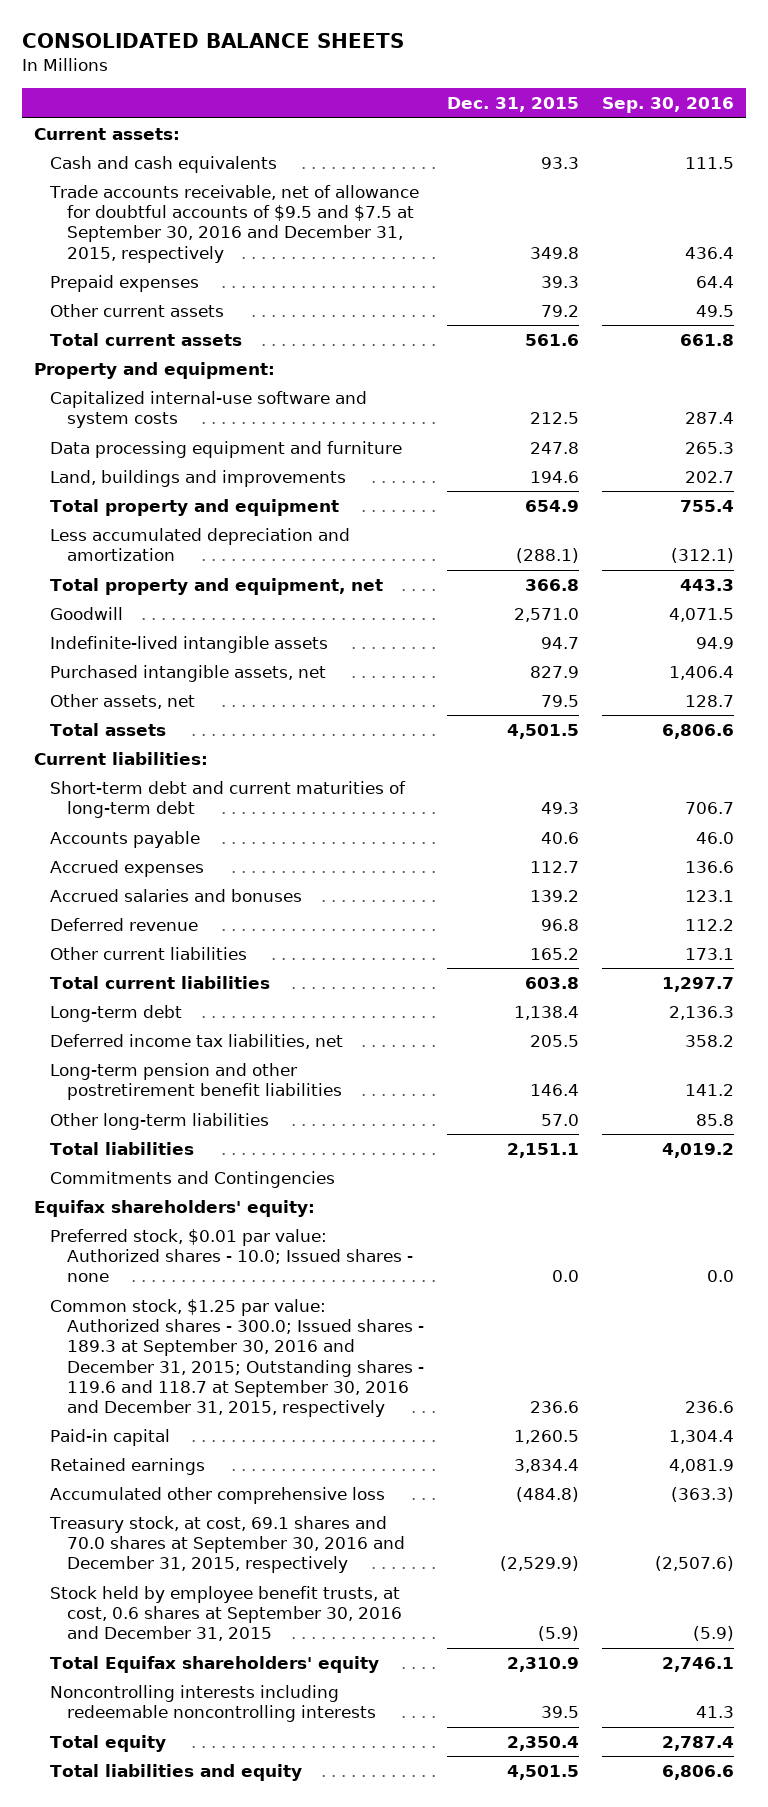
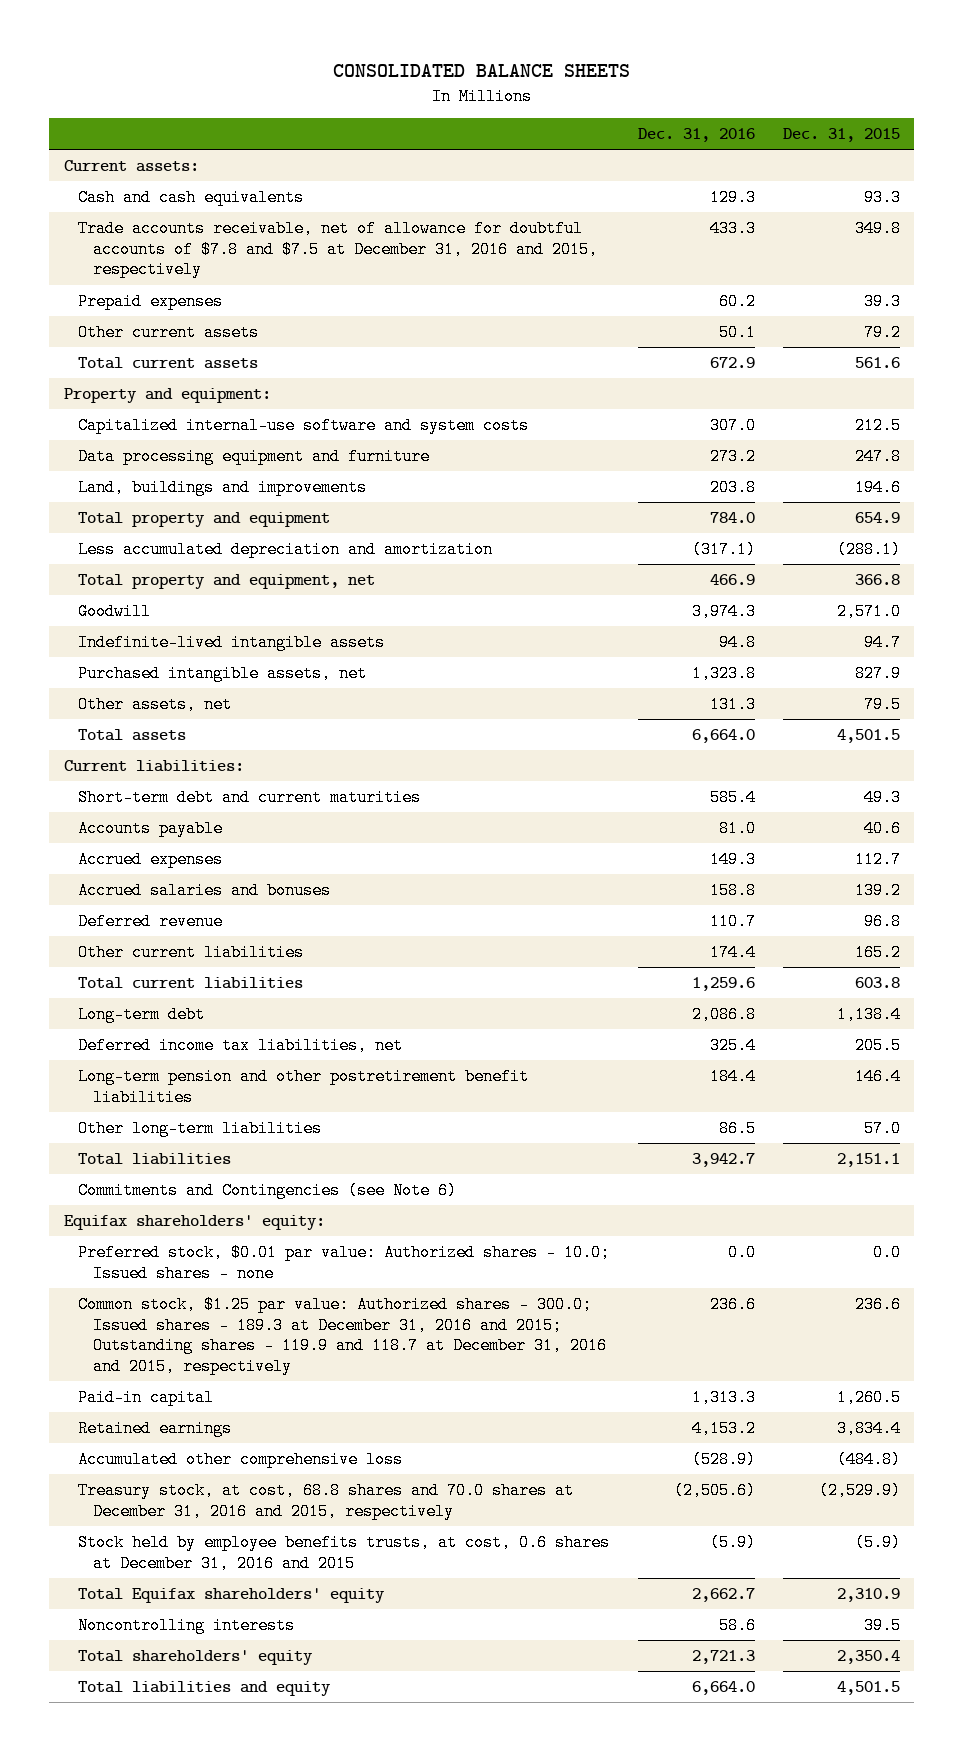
[602,97,735,114] Sep. 30, 2016 -> none
none -> [637,128,755,143] Dec. 31, 2016
[49,184,420,263] Trade accounts receivable, net of allowance for doubtful accounts of $9.5 and $7.5 at September 30, 2016 and December 31, 2015, respectively -> [78,219,599,279] Trade accounts receivable, net of allowance for doubtful accounts of $7.8 and $7.5 at December 31, 2016 and 2015, respectively
[50,780,407,819] Short-term debt and current maturities of long-term debt -> [78,788,422,806] Short-term debt and current maturities
[50,1170,336,1188] Commitments and Contingencies -> [78,1181,458,1199] Commitments and Contingencies (see Note 6)
[50,1298,425,1417] Common stock, $1.25 par value: Authorized shares - 300.0; Issued shares - 189.3 at September 30, 2016 and December 31, 2015; Outstanding shares - 119.6 and 118.7 at September 30, 2016 and December 31, 2015, respectively -> [78,1295,608,1376] Common stock, $1.25 par value: Authorized shares - 300.0; Issued shares - 189.3 at December 31, 2016 and 2015; Outstanding shares - 119.9 and 118.7 at December 31, 2016 and 2015, respectively
[49,1515,406,1574] Treasury stock, at cost, 69.1 shares and 70.0 shares at September 30, 2016 and December 31, 2015, respectively -> [78,1481,575,1520] Treasury stock, at cost, 68.8 shares and 70.0 shares at December 31, 2016 and 2015, respectively
[50,1585,403,1642] Stock held by employee benefit trusts, at cost, 0.6 shares at September 30, 2016 and December 31, 2015 -> [78,1533,611,1572] Stock held by employee benefits trusts, at cost, 0.6 shares at December 31, 2016 and 2015
[50,1684,377,1723] Noncontrolling interests including redeemable noncontrolling interests -> [78,1616,296,1634] Noncontrolling interests
[50,1734,167,1752] Total equity -> [78,1649,314,1665] Total shareholders' equity

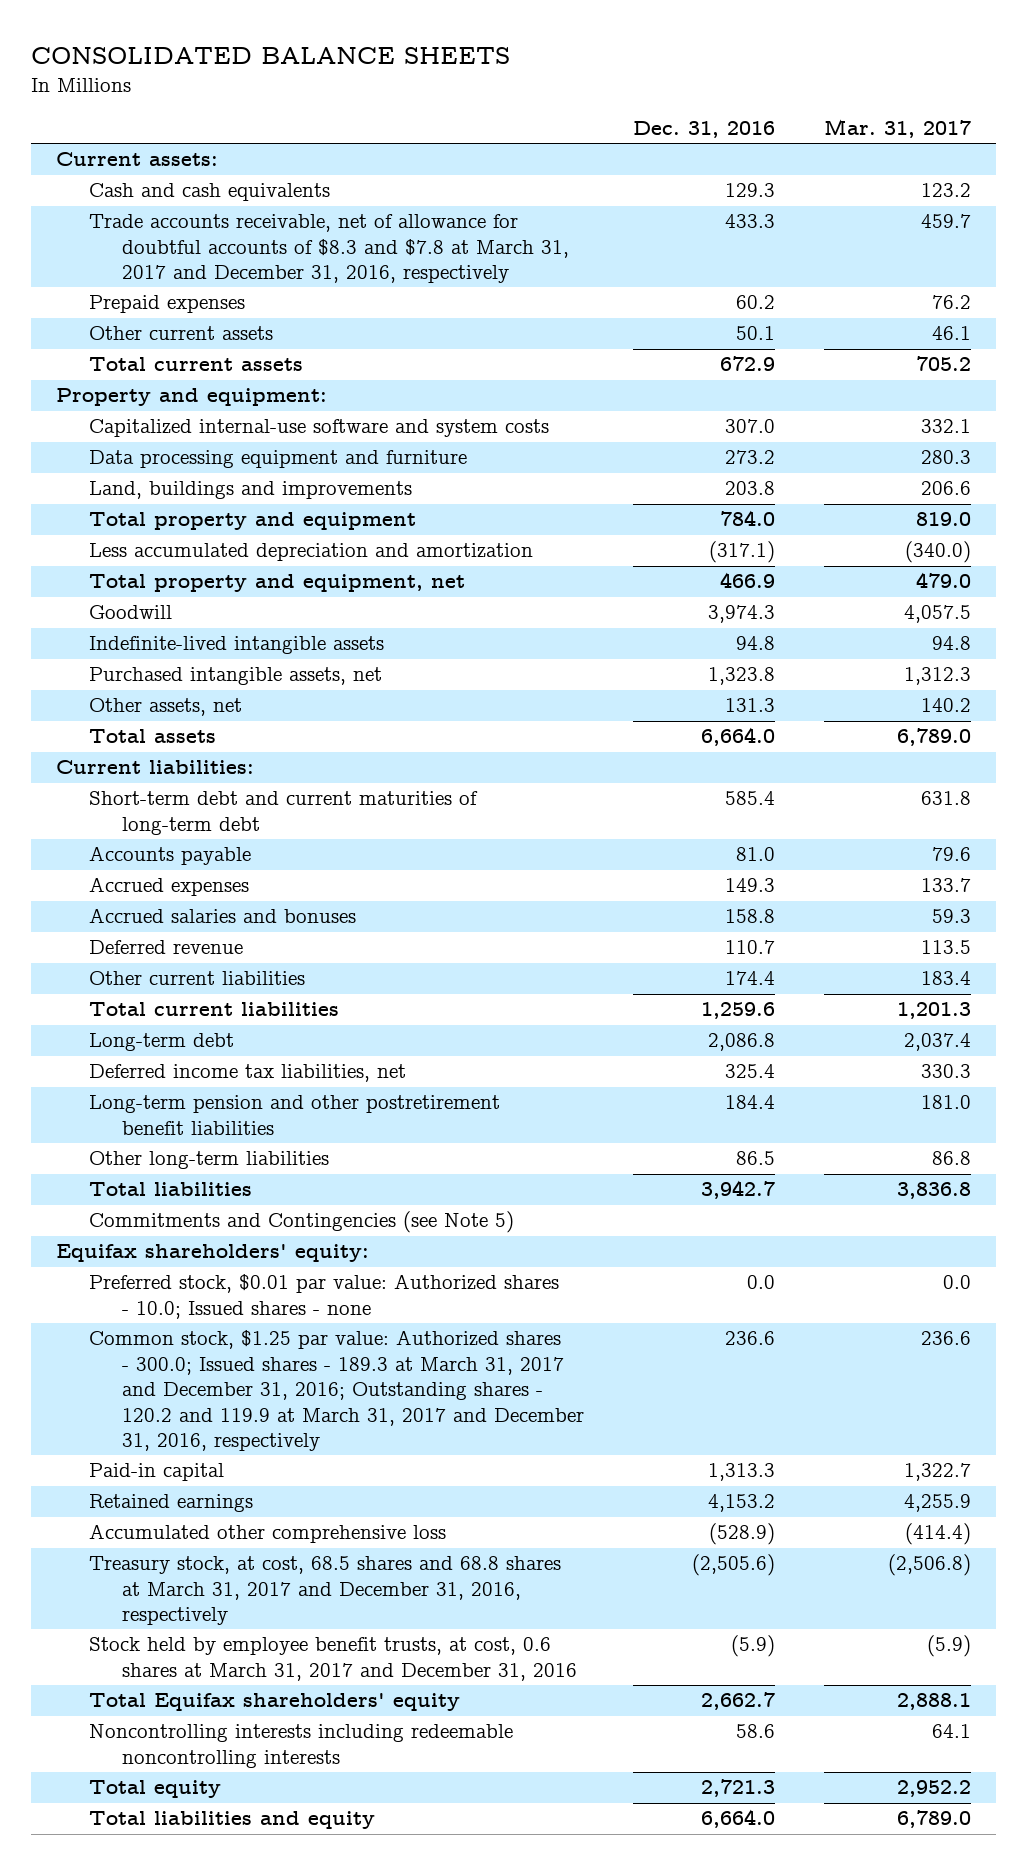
[783,128,901,143] Dec. 31, 2015 -> none
none -> [824,119,972,139] Mar. 31, 2017
[78,219,599,279] Trade accounts receivable, net of allowance for doubtful accounts of $7.8 and $7.5 at December 31, 2016 and 2015, respectively -> [89,214,570,284] Trade accounts receivable, net of allowance for doubtful accounts of $8.3 and $7.8 at March 31, 2017 and December 31, 2016, respectively
[78,788,422,806] Short-term debt and current maturities -> [89,791,479,835] Short-term debt and current maturities of long-term debt
[78,1181,458,1199] Commitments and Contingencies (see Note 6) -> [89,1211,515,1234] Commitments and Contingencies (see Note 5)
[78,1295,608,1376] Common stock, $1.25 par value: Authorized shares - 300.0; Issued shares - 189.3 at December 31, 2016 and 2015; Outstanding shares - 119.9 and 118.7 at December 31, 2016 and 2015, respectively -> [89,1330,585,1452] Common stock, $1.25 par value: Authorized shares - 300.0; Issued shares - 189.3 at March 31, 2017 and December 31, 2016; Outstanding shares - 120.2 and 119.9 at March 31, 2017 and December 31, 2016, respectively
[78,1481,575,1520] Treasury stock, at cost, 68.8 shares and 70.0 shares at December 31, 2016 and 2015, respectively -> [89,1556,562,1626] Treasury stock, at cost, 68.5 shares and 68.8 shares at March 31, 2017 and December 31, 2016, respectively
[78,1533,611,1572] Stock held by employee benefits trusts, at cost, 0.6 shares at December 31, 2016 and 2015 -> [89,1637,578,1681] Stock held by employee benefit trusts, at cost, 0.6 shares at March 31, 2017 and December 31, 2016
[78,1616,296,1634] Noncontrolling interests -> [89,1724,514,1768] Noncontrolling interests including redeemable noncontrolling interests
[78,1649,314,1665] Total shareholders' equity -> [89,1780,222,1799] Total equity

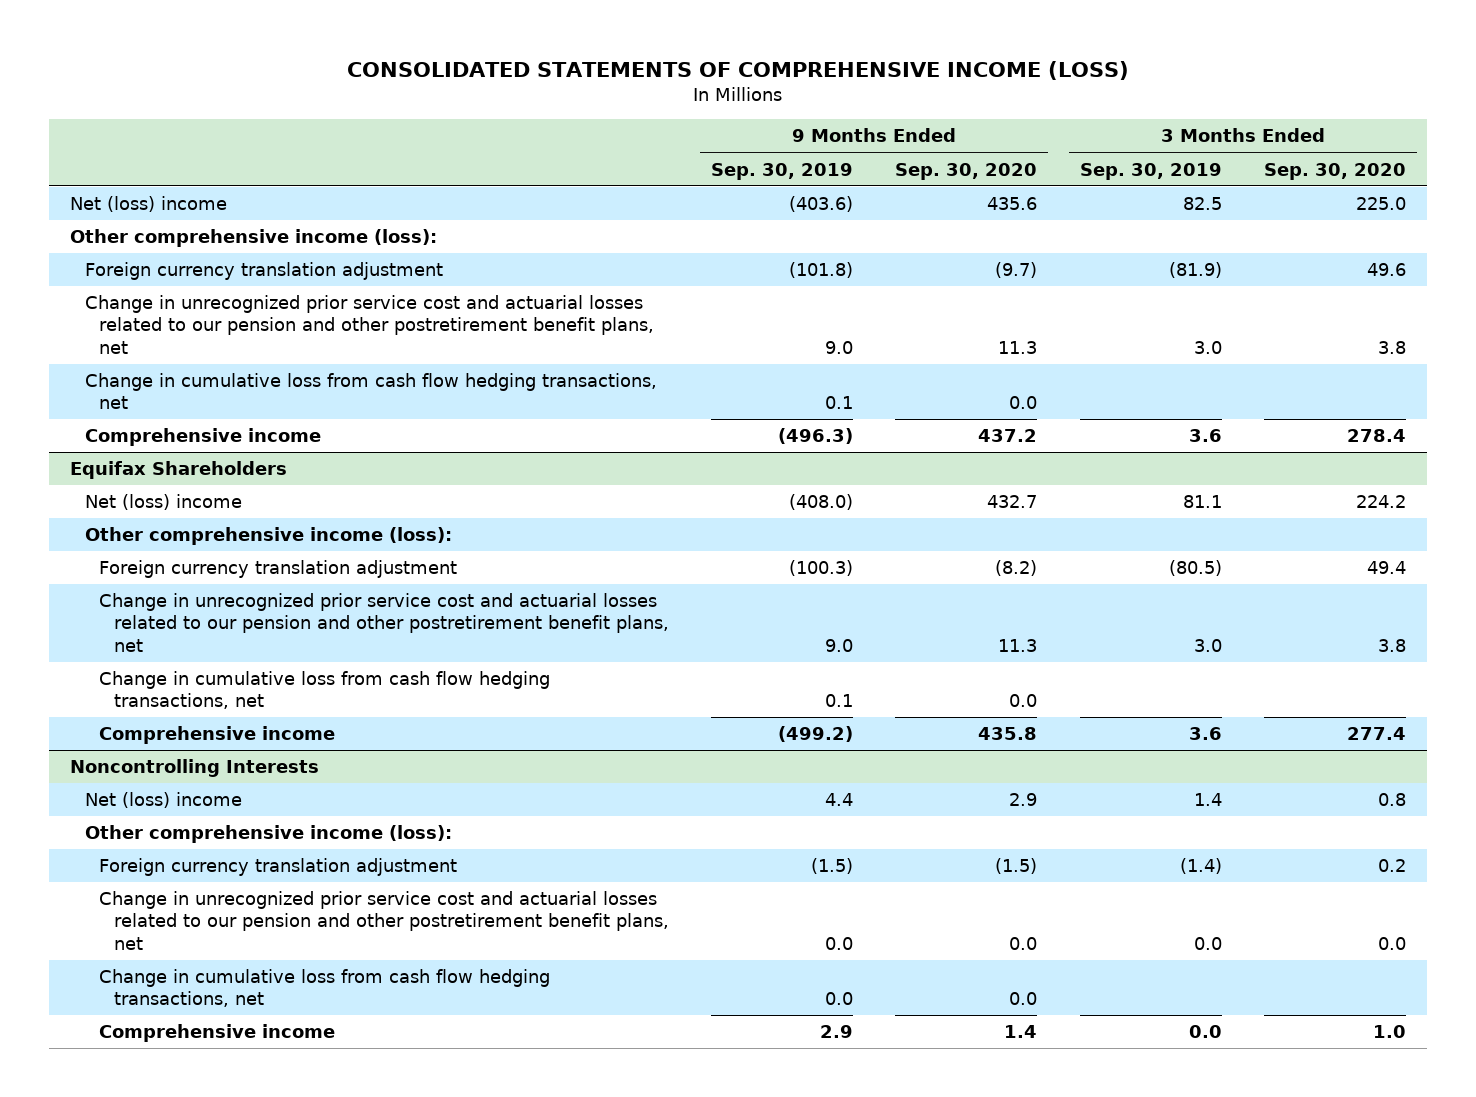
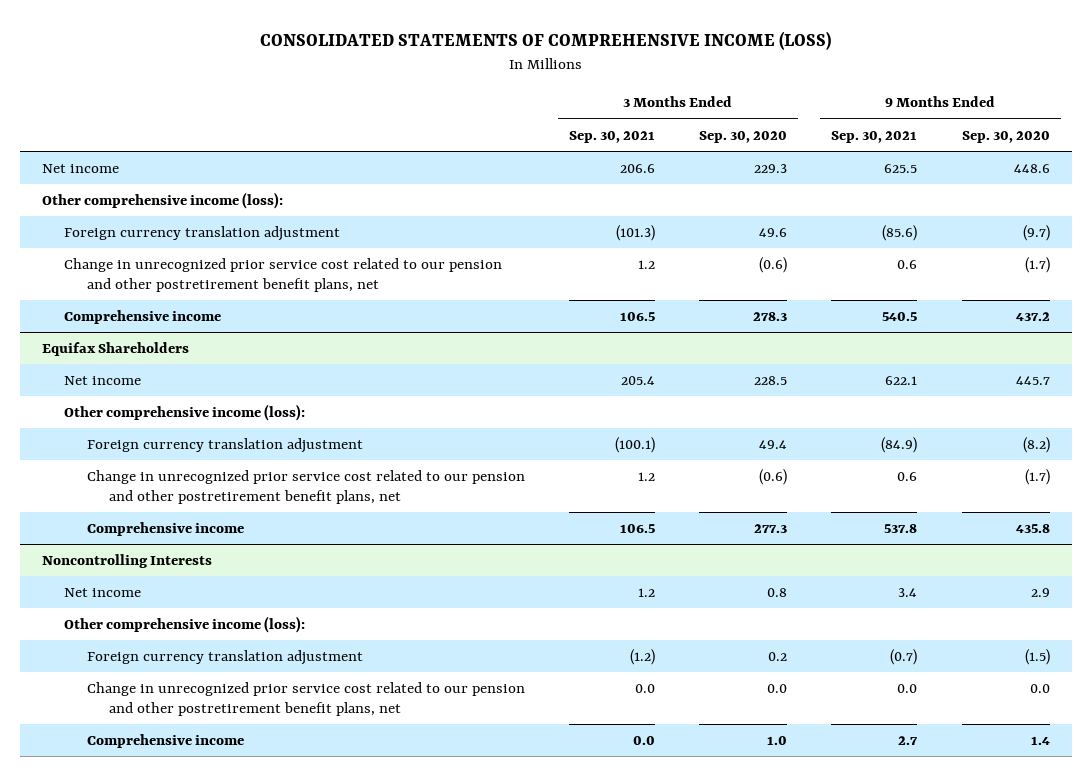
[711,162,854,180] Sep. 30, 2019 -> none
[1079,162,1222,180] Sep. 30, 2019 -> none
none -> [568,130,655,143] Sep. 30, 2021
none -> [831,130,918,143] Sep. 30, 2021
[70,196,228,213] Net (loss) income -> [41,164,119,174] Net income
[987,197,1038,211] 435.6 -> [1013,164,1050,174] 448.6
[1355,197,1406,211] 225.0 -> [754,164,788,174] 229.3
[84,373,657,410] Change in cumulative loss from cash flow hedging transactions, net -> none
[84,295,655,354] Change in unrecognized prior service cost and actuarial losses related to our pension and other postretirement benefit plans, net -> [64,258,503,293] Change in unrecognized prior service cost related to our pension and other postretirement benefit plans, net
[998,340,1038,354] 11.3 -> [1024,257,1050,274] (1.7)
[1377,340,1406,354] 3.8 -> [759,257,788,274] (0.6)
[1346,429,1406,443] 278.4 -> [753,312,788,322] 278.3
[84,494,242,511] Net (loss) income -> [64,376,142,386] Net income
[987,495,1038,509] 432.7 -> [1015,376,1050,386] 445.7
[1355,495,1406,509] 224.2 -> [754,376,788,386] 228.5
[99,671,551,710] Change in cumulative loss from cash flow hedging transactions, net -> none
[99,593,669,652] Change in unrecognized prior service cost and actuarial losses related to our pension and other postretirement benefit plans, net -> [86,470,525,505] Change in unrecognized prior service cost related to our pension and other postretirement benefit plans, net
[998,638,1038,652] 11.3 -> [1024,469,1050,486] (1.7)
[1377,638,1406,652] 3.8 -> [759,469,788,486] (0.6)
[1346,727,1406,741] 277.4 -> [754,524,788,534] 277.3
[84,792,242,809] Net (loss) income -> [64,588,142,598] Net income
[99,969,551,1008] Change in cumulative loss from cash flow hedging transactions, net -> none
[99,891,669,950] Change in unrecognized prior service cost and actuarial losses related to our pension and other postretirement benefit plans, net -> [86,682,525,717] Change in unrecognized prior service cost related to our pension and other postretirement benefit plans, net

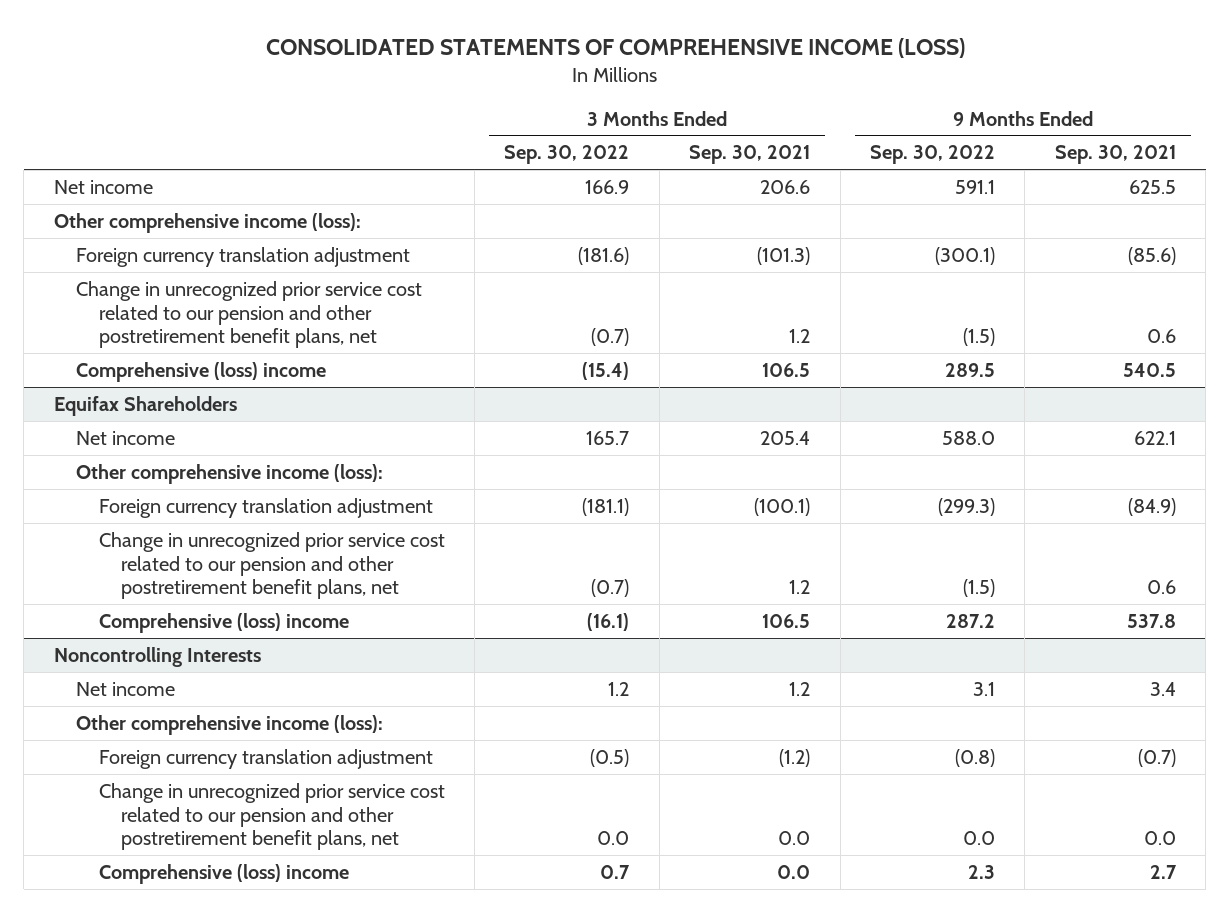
[699,130,788,143] Sep. 30, 2020 -> none
[961,130,1050,143] Sep. 30, 2020 -> none
none -> [504,145,630,165] Sep. 30, 2022
none -> [869,145,995,165] Sep. 30, 2022
[64,310,222,325] Comprehensive income -> [76,361,327,382] Comprehensive (loss) income
[86,522,244,537] Comprehensive income -> [98,612,349,633] Comprehensive (loss) income
[86,734,244,749] Comprehensive income -> [98,863,349,884] Comprehensive (loss) income

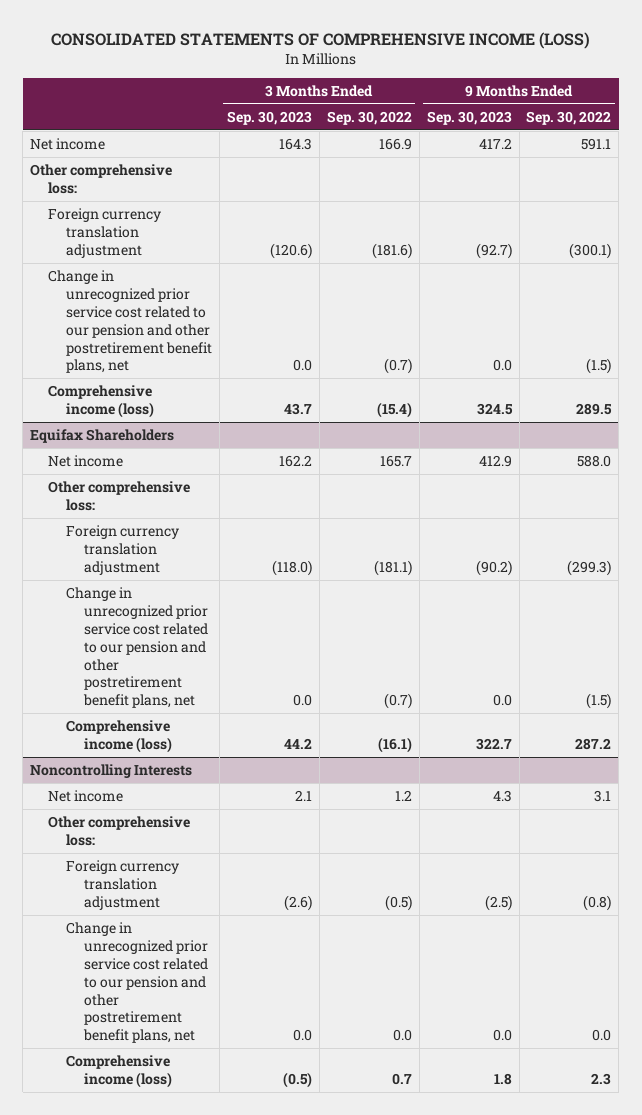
[689,145,811,165] Sep. 30, 2021 -> none
[1054,145,1176,165] Sep. 30, 2021 -> none
none -> [226,110,312,125] Sep. 30, 2023
none -> [426,110,512,125] Sep. 30, 2023
[53,212,361,233] Other comprehensive income (loss): -> [30,164,173,194] Other comprehensive loss:
[76,361,327,382] Comprehensive (loss) income -> [48,385,155,418] Comprehensive income (loss)
[76,463,384,484] Other comprehensive income (loss): -> [48,481,191,511] Other comprehensive loss:
[98,612,349,633] Comprehensive (loss) income -> [66,720,172,753] Comprehensive income (loss)
[76,714,384,735] Other comprehensive income (loss): -> [48,816,191,846] Other comprehensive loss:
[98,863,349,884] Comprehensive (loss) income -> [66,1055,172,1088] Comprehensive income (loss)

